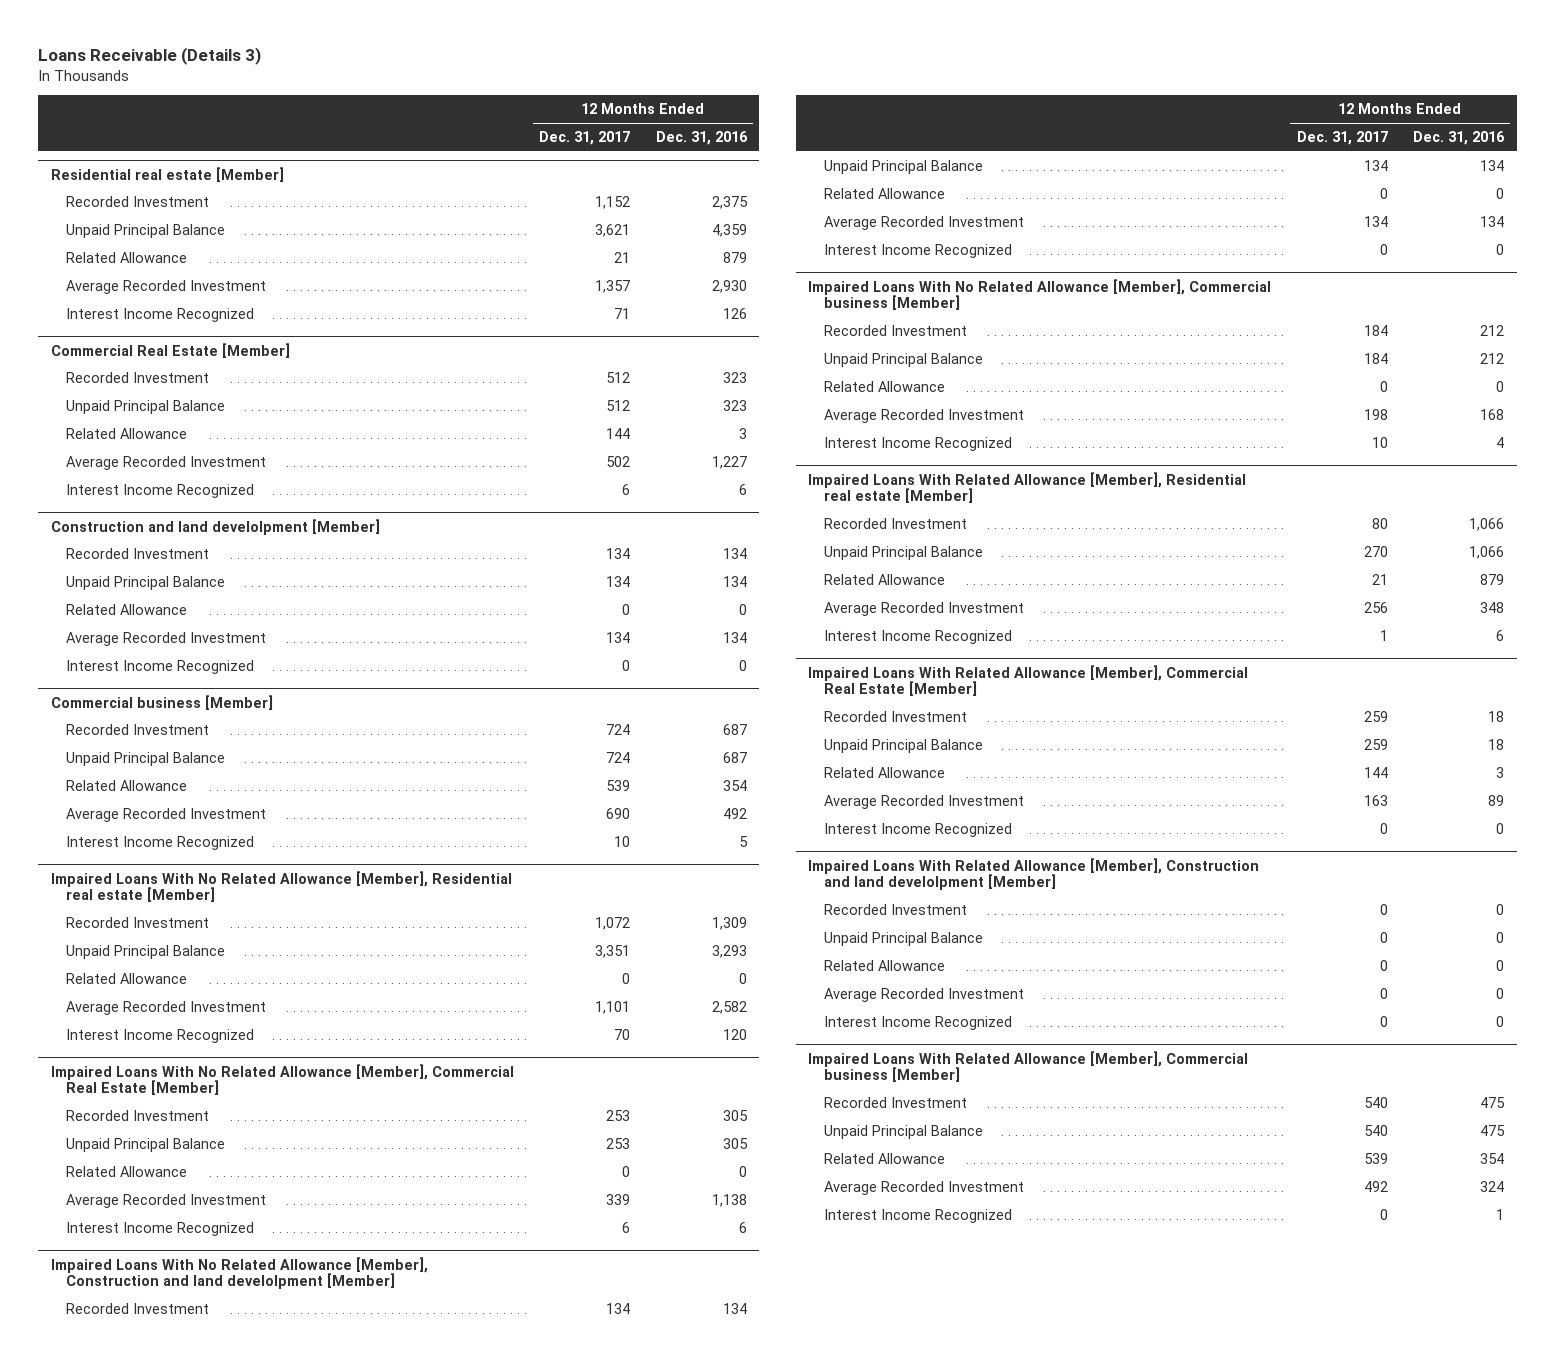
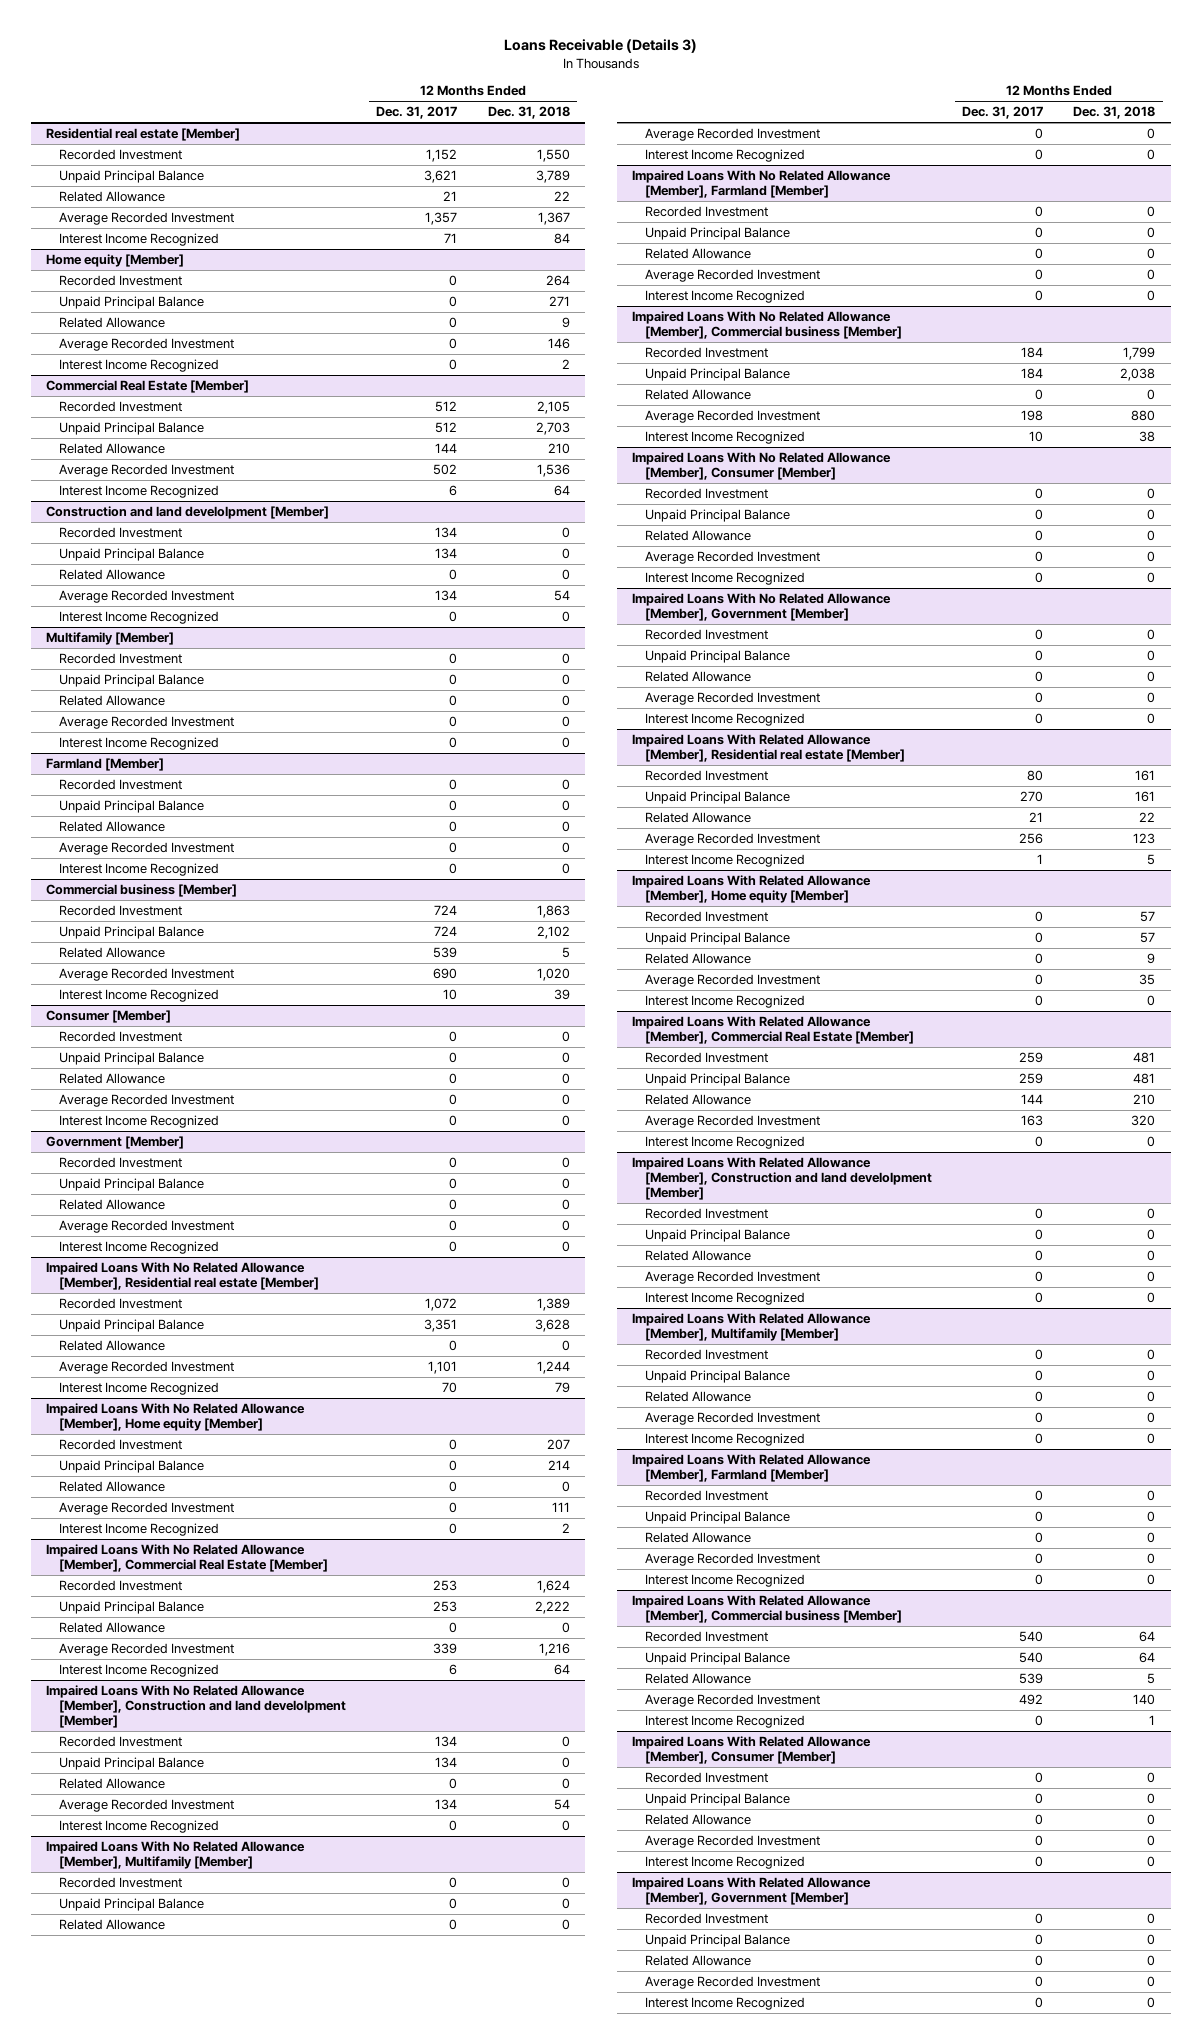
[655,131,748,146] Dec. 31, 2016 -> none
none -> [487,106,570,120] Dec. 31, 2018
none -> [45,253,184,267] Home equity [Member]
none -> [58,274,182,286] Recorded Investment
none -> [58,295,204,309] Unpaid Principal Balance
none -> [58,316,165,328] Related Allowance
none -> [58,337,234,351] Average Recorded Investment
none -> [58,358,219,372] Interest Income Recognized
none -> [45,631,174,645] Multifamily [Member]
none -> [58,652,182,664] Recorded Investment
none -> [58,673,204,687] Unpaid Principal Balance
none -> [58,694,165,706] Related Allowance
none -> [58,715,234,729] Average Recorded Investment
none -> [58,736,219,750] Interest Income Recognized
none -> [45,757,164,771] Farmland [Member]
none -> [58,778,182,790] Recorded Investment
none -> [58,799,204,813] Unpaid Principal Balance
none -> [58,820,165,832] Related Allowance
none -> [58,841,234,855] Average Recorded Investment
none -> [58,862,219,876] Interest Income Recognized
none -> [45,1009,171,1023] Consumer [Member]
none -> [58,1030,182,1042] Recorded Investment
none -> [58,1051,204,1065] Unpaid Principal Balance
none -> [58,1072,165,1084] Related Allowance
none -> [58,1093,234,1107] Average Recorded Investment
none -> [58,1114,219,1128] Interest Income Recognized
none -> [45,1135,184,1149] Government [Member]
none -> [58,1156,182,1168] Recorded Investment
none -> [58,1177,204,1191] Unpaid Principal Balance
none -> [58,1198,165,1210] Related Allowance
none -> [58,1219,234,1233] Average Recorded Investment
none -> [58,1240,219,1254] Interest Income Recognized
none -> [45,1402,305,1432] Impaired Loans With No Related Allowance [Member], Home equity [Member]
none -> [58,1438,182,1450] Recorded Investment
none -> [58,1459,204,1473] Unpaid Principal Balance
none -> [58,1480,165,1492] Related Allowance
none -> [58,1501,234,1515] Average Recorded Investment
none -> [58,1522,219,1536] Interest Income Recognized
none -> [45,1840,305,1870] Impaired Loans With No Related Allowance [Member], Multifamily [Member]
none -> [58,1876,182,1888] Recorded Investment
none -> [58,1897,204,1911] Unpaid Principal Balance
none -> [58,1918,165,1930] Related Allowance
none -> [644,127,820,141] Average Recorded Investment
none -> [644,148,805,162] Interest Income Recognized
none -> [631,169,891,199] Impaired Loans With No Related Allowance [Member], Farmland [Member]
none -> [644,205,768,217] Recorded Investment
none -> [644,226,790,240] Unpaid Principal Balance
none -> [644,247,751,259] Related Allowance
none -> [644,268,820,282] Average Recorded Investment
none -> [644,289,805,303] Interest Income Recognized
none -> [631,451,891,481] Impaired Loans With No Related Allowance [Member], Consumer [Member]
none -> [644,487,768,499] Recorded Investment
none -> [644,508,790,522] Unpaid Principal Balance
none -> [644,529,751,541] Related Allowance
none -> [644,550,820,564] Average Recorded Investment
none -> [644,571,805,585] Interest Income Recognized
none -> [631,592,891,622] Impaired Loans With No Related Allowance [Member], Government [Member]
none -> [644,628,768,640] Recorded Investment
none -> [644,649,790,663] Unpaid Principal Balance
none -> [644,670,751,682] Related Allowance
none -> [644,691,820,705] Average Recorded Investment
none -> [644,712,805,726] Interest Income Recognized
none -> [631,874,871,904] Impaired Loans With Related Allowance [Member], Home equity [Member]
none -> [644,910,768,922] Recorded Investment
none -> [644,931,790,945] Unpaid Principal Balance
none -> [644,952,751,964] Related Allowance
none -> [644,973,820,987] Average Recorded Investment
none -> [644,994,805,1008] Interest Income Recognized
none -> [631,1312,871,1342] Impaired Loans With Related Allowance [Member], Multifamily [Member]
none -> [644,1348,768,1360] Recorded Investment
none -> [644,1369,790,1383] Unpaid Principal Balance
none -> [644,1390,751,1402] Related Allowance
none -> [644,1411,820,1425] Average Recorded Investment
none -> [644,1432,805,1446] Interest Income Recognized
none -> [631,1453,871,1483] Impaired Loans With Related Allowance [Member], Farmland [Member]
none -> [644,1489,768,1501] Recorded Investment
none -> [644,1510,790,1524] Unpaid Principal Balance
none -> [644,1531,751,1543] Related Allowance
none -> [644,1552,820,1566] Average Recorded Investment
none -> [644,1573,805,1587] Interest Income Recognized
none -> [631,1735,871,1765] Impaired Loans With Related Allowance [Member], Consumer [Member]
none -> [644,1771,768,1783] Recorded Investment
none -> [644,1792,790,1806] Unpaid Principal Balance
none -> [644,1813,751,1825] Related Allowance
none -> [644,1834,820,1848] Average Recorded Investment
none -> [644,1855,805,1869] Interest Income Recognized
none -> [631,1876,871,1906] Impaired Loans With Related Allowance [Member], Government [Member]
none -> [644,1912,768,1924] Recorded Investment
none -> [644,1933,790,1947] Unpaid Principal Balance
none -> [644,1954,751,1966] Related Allowance
none -> [644,1975,820,1989] Average Recorded Investment
none -> [644,1996,805,2010] Interest Income Recognized

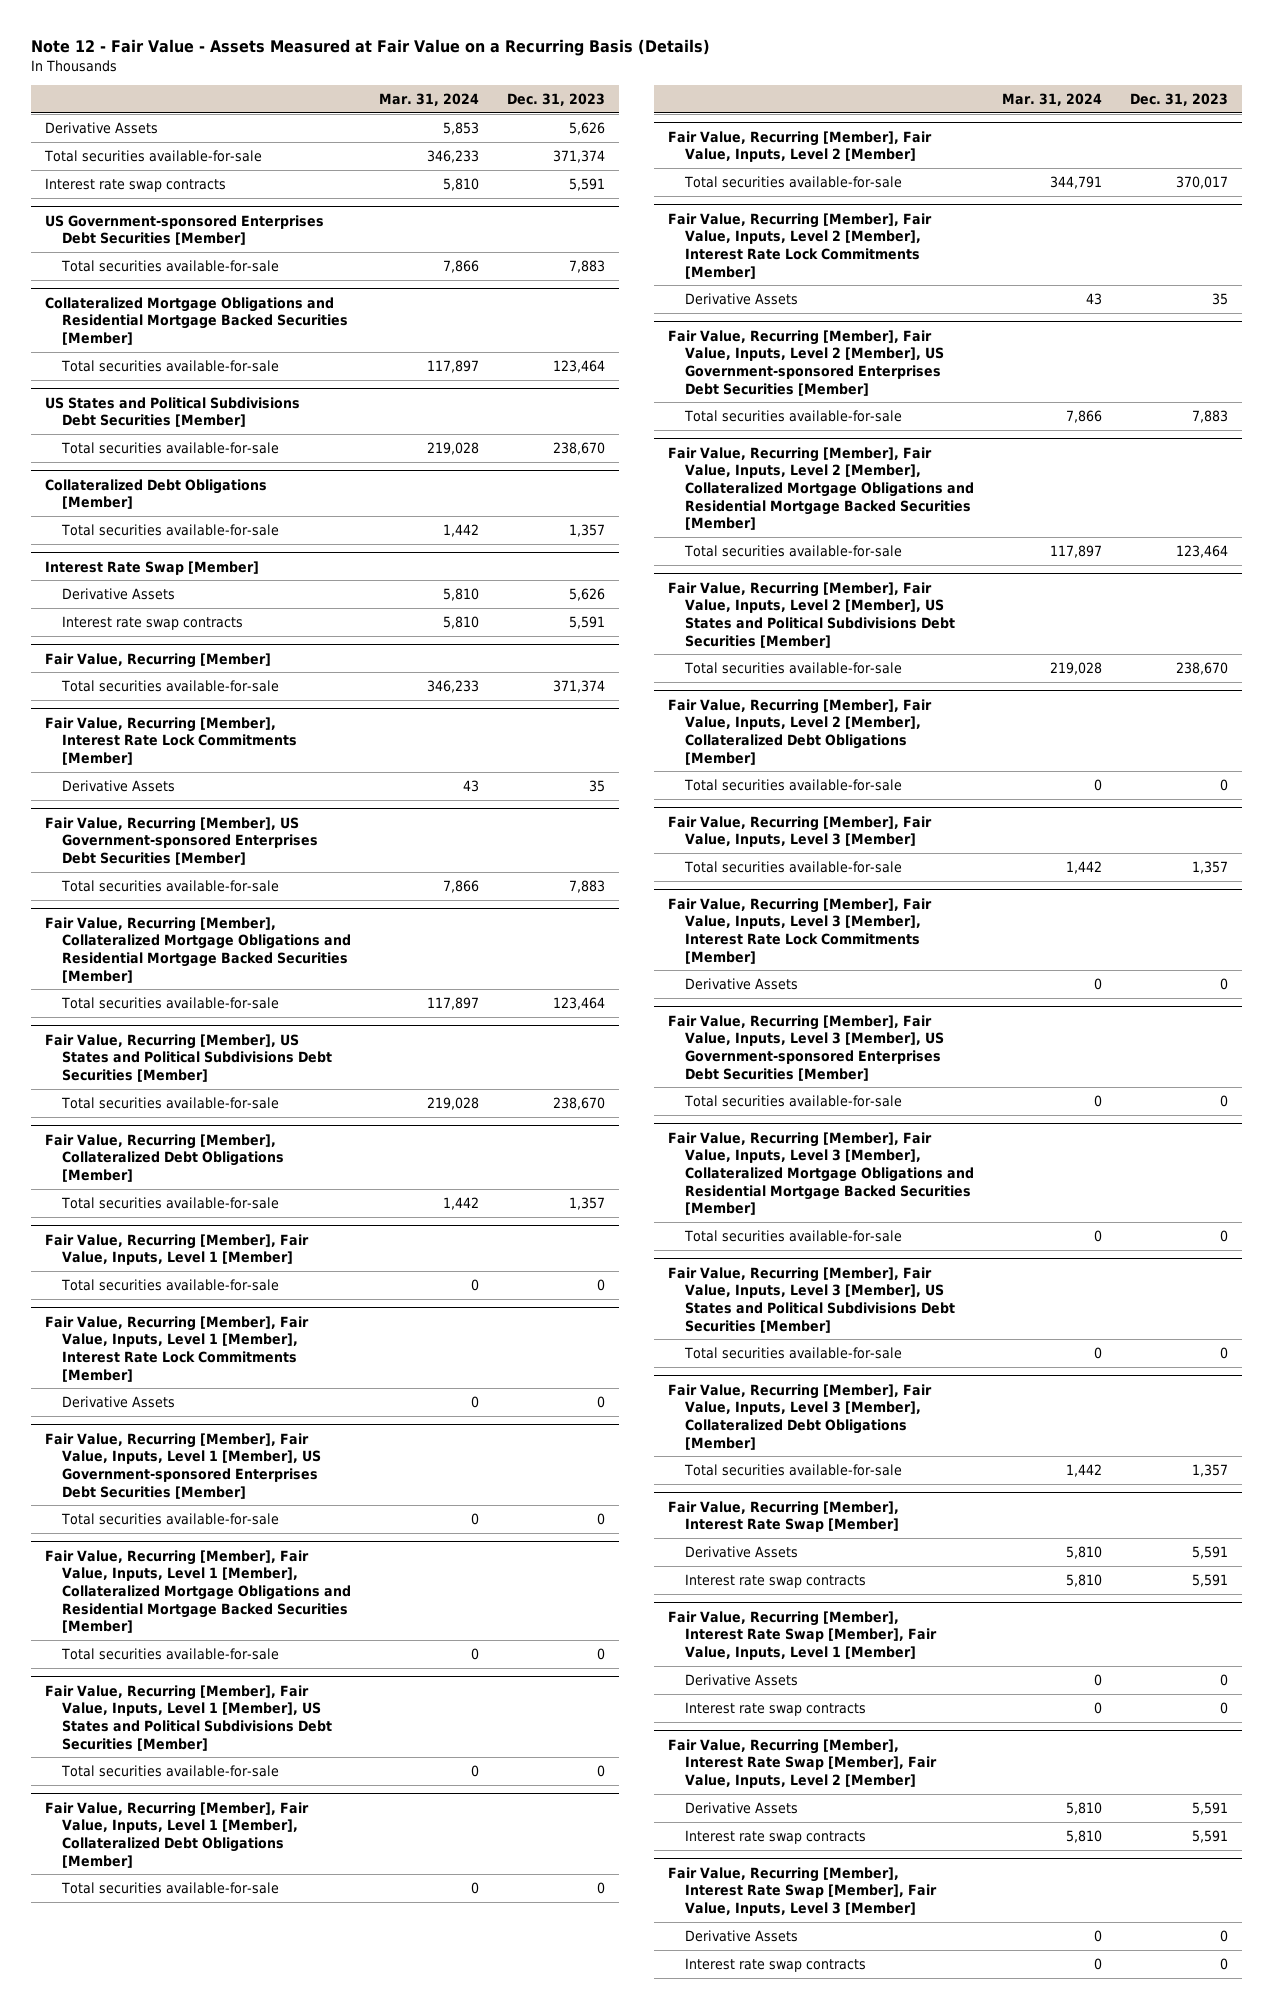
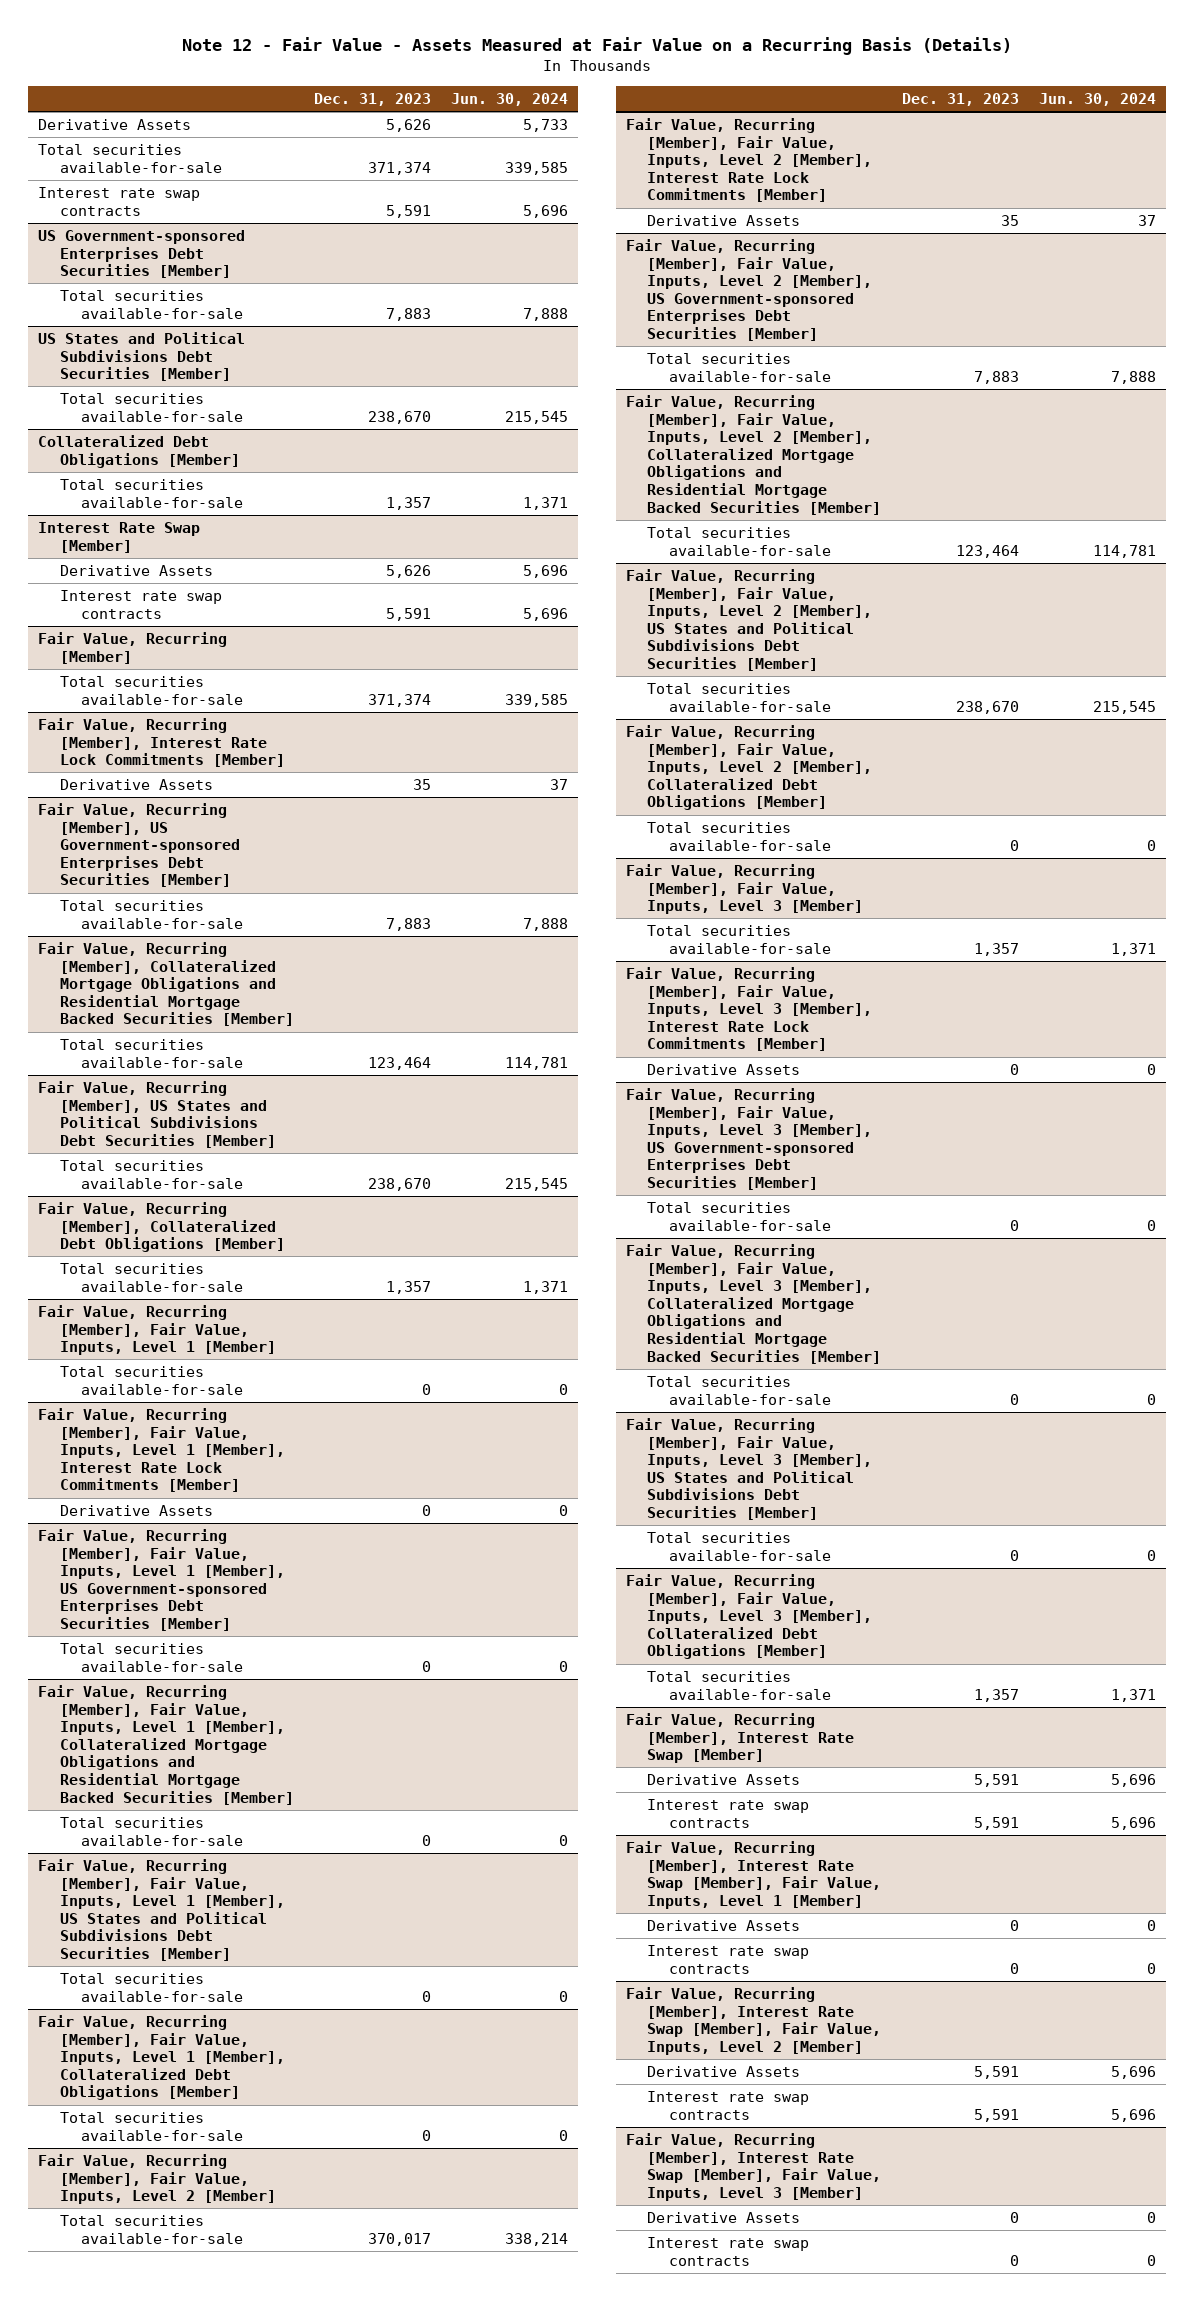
[379,92,480,106] Mar. 31, 2024 -> none
none -> [451,93,569,107] Jun. 30, 2024
[44,296,349,346] Collateralized Mortgage Obligations and Residential Mortgage Backed Securities [Member] -> none
[61,359,280,372] Total securities available-for-sale -> none

